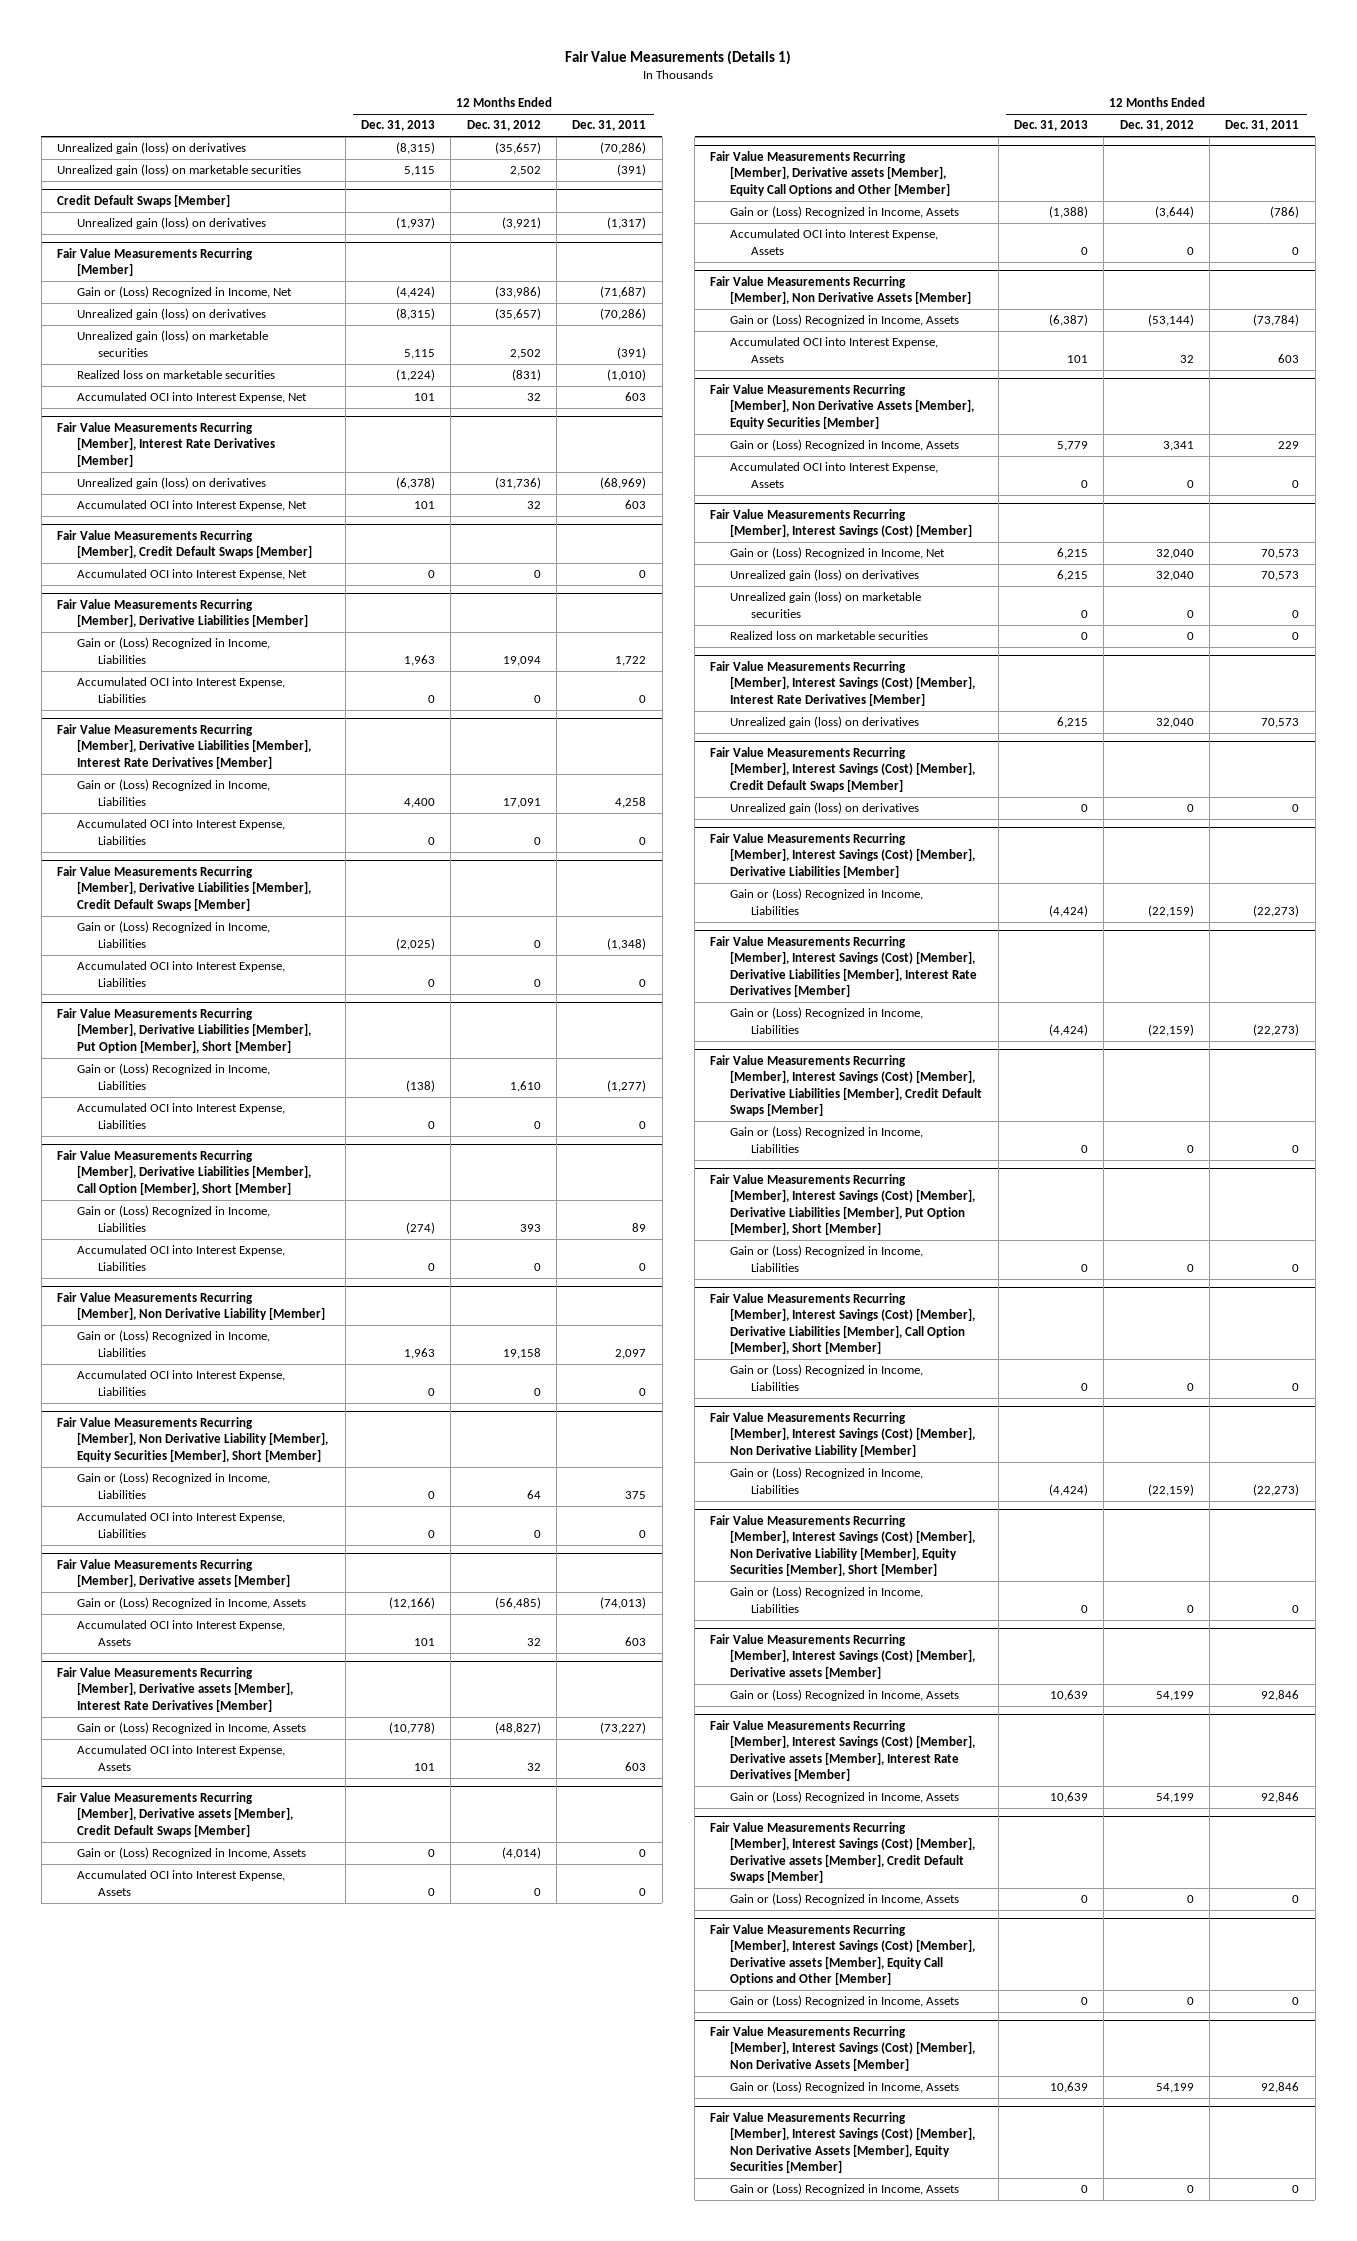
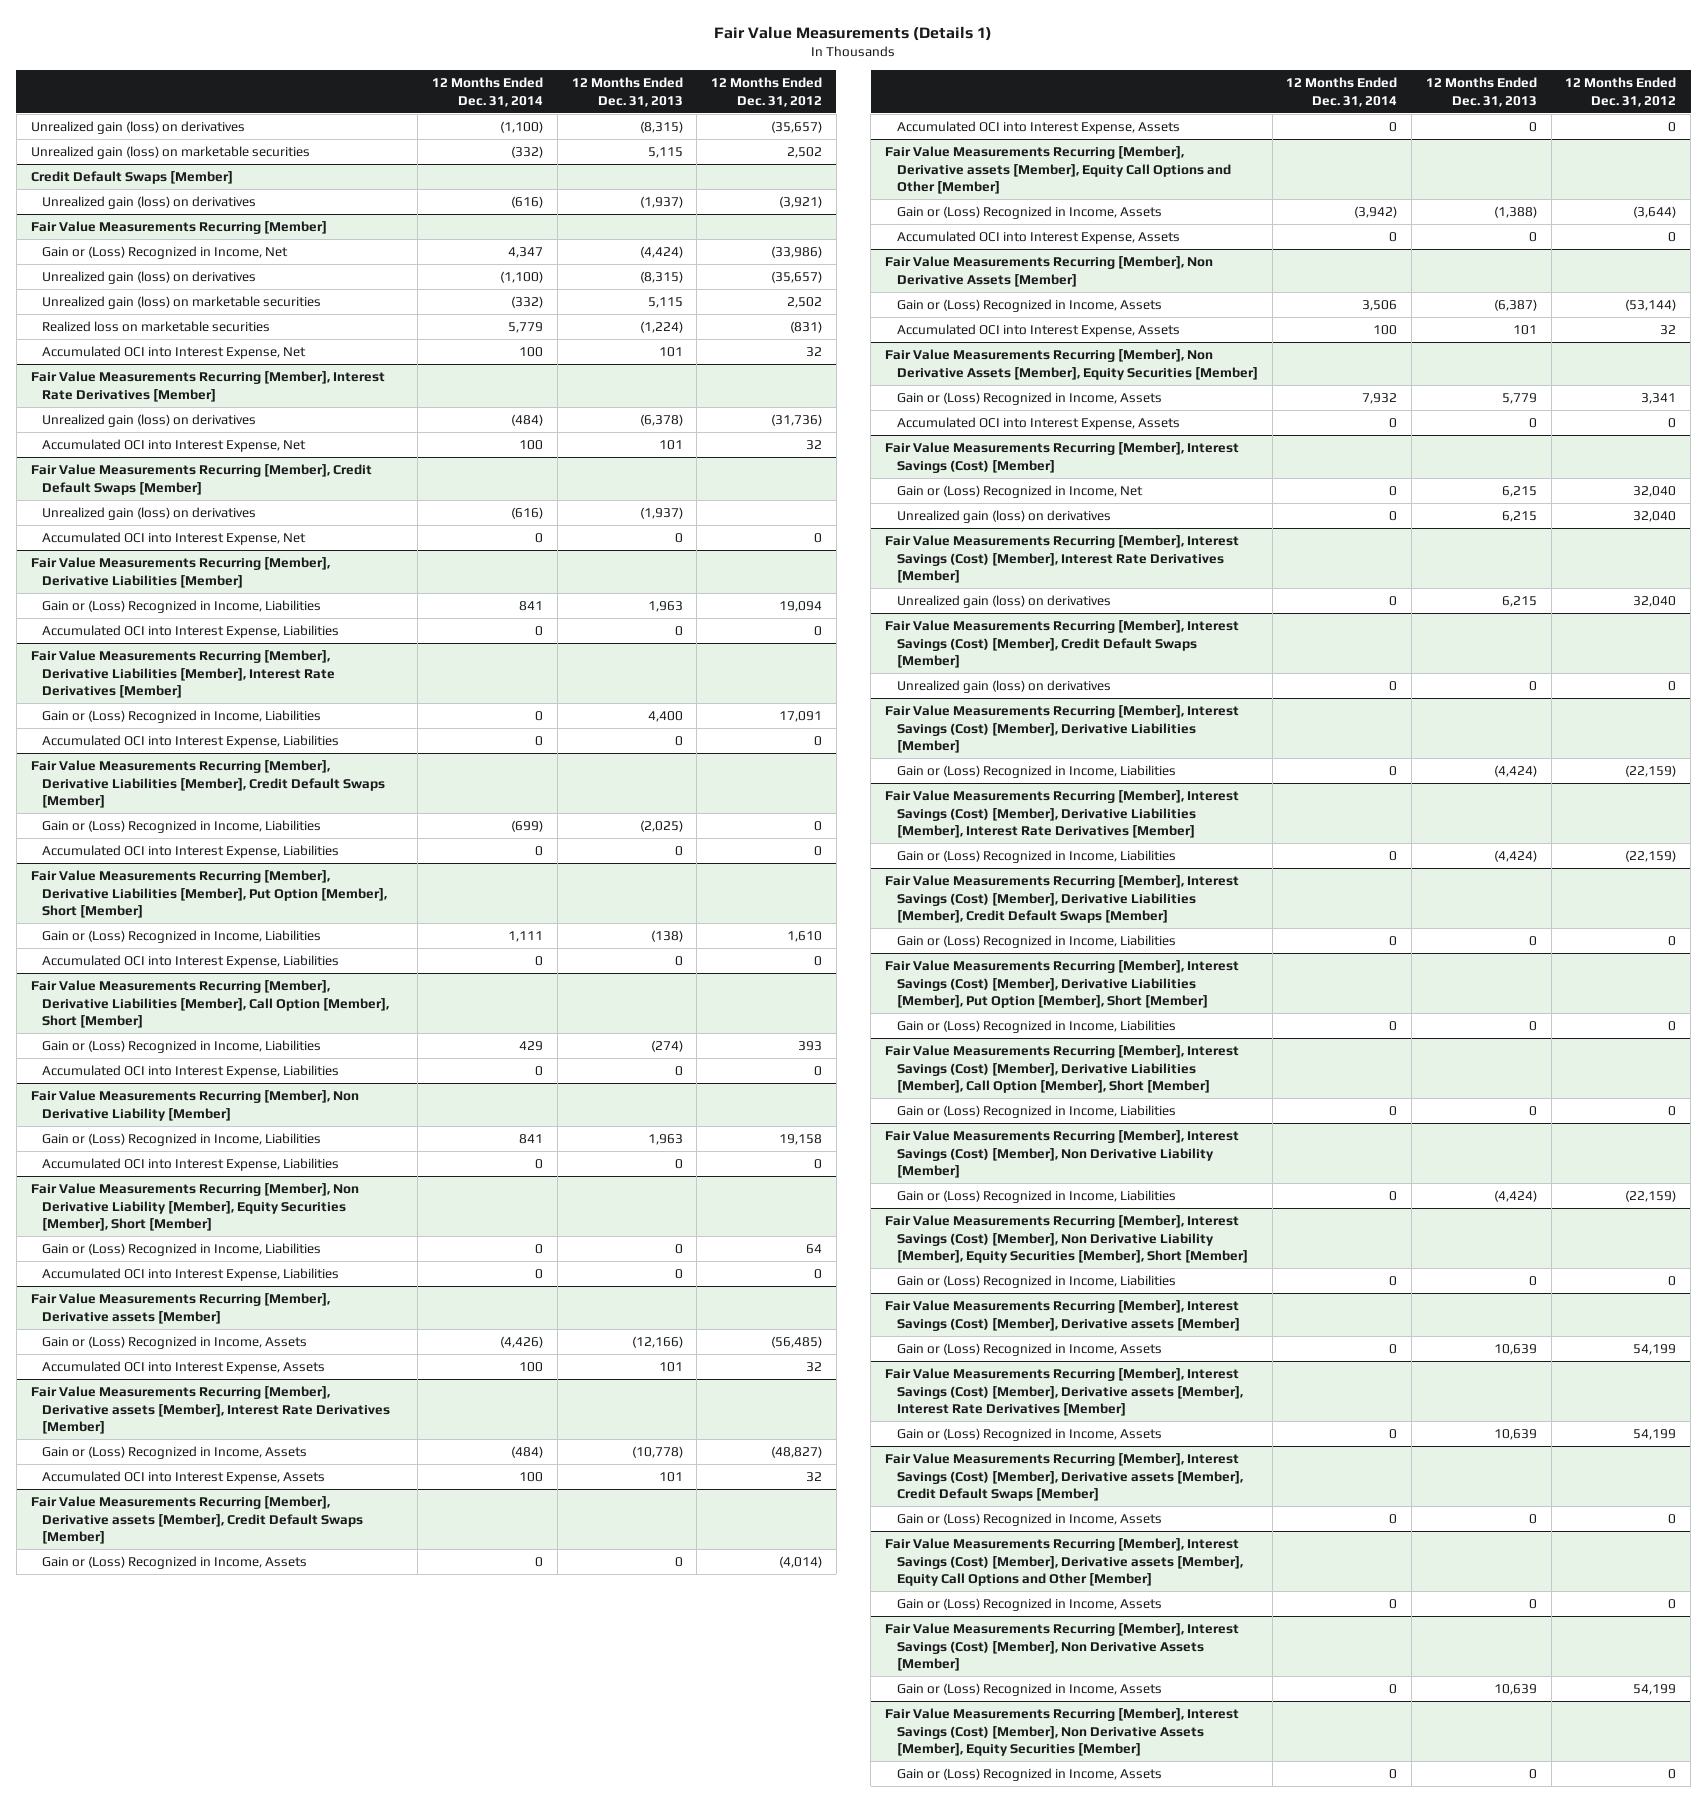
[572,120,647,132] Dec. 31, 2011 -> none
none -> [431,76,543,107] 12 Months Ended Dec. 31, 2014
none -> [42,507,257,521] Unrealized gain (loss) on derivatives
[730,591,922,618] Unrealized gain (loss) on marketable securities -> none
[730,631,929,641] Realized loss on marketable securities -> none

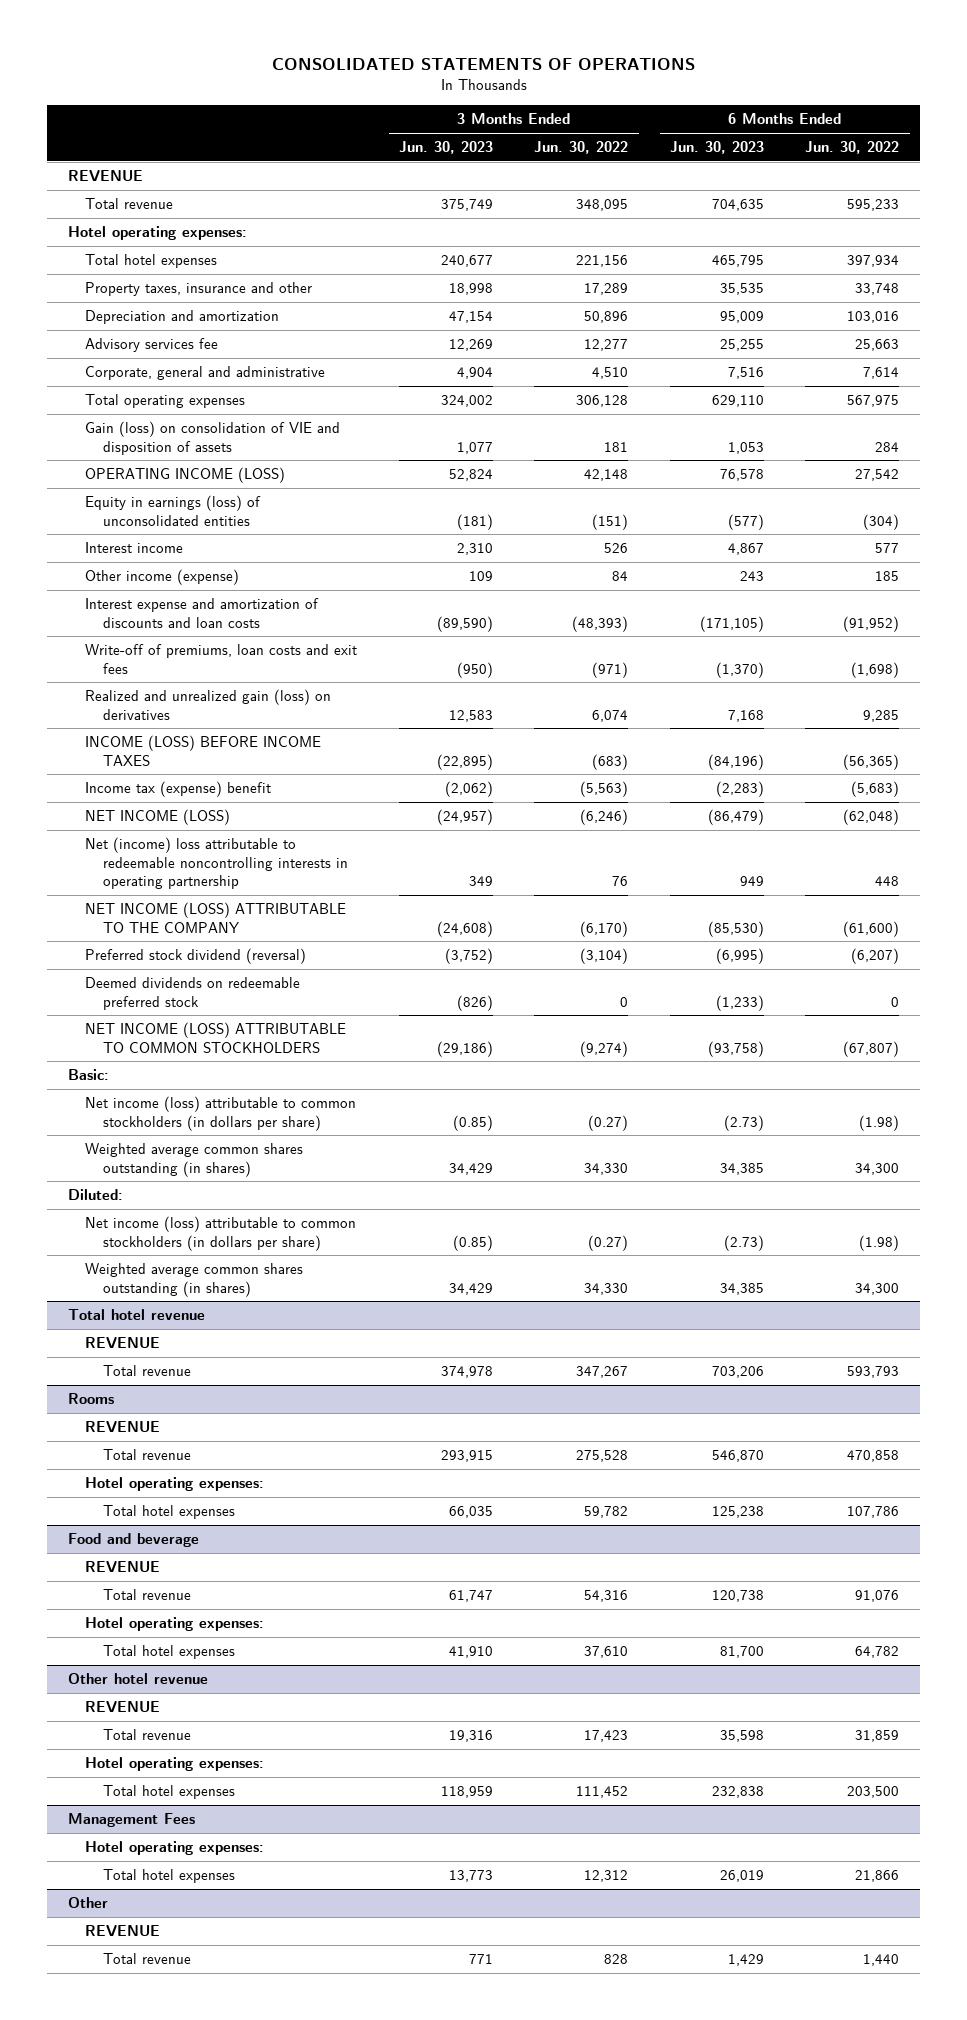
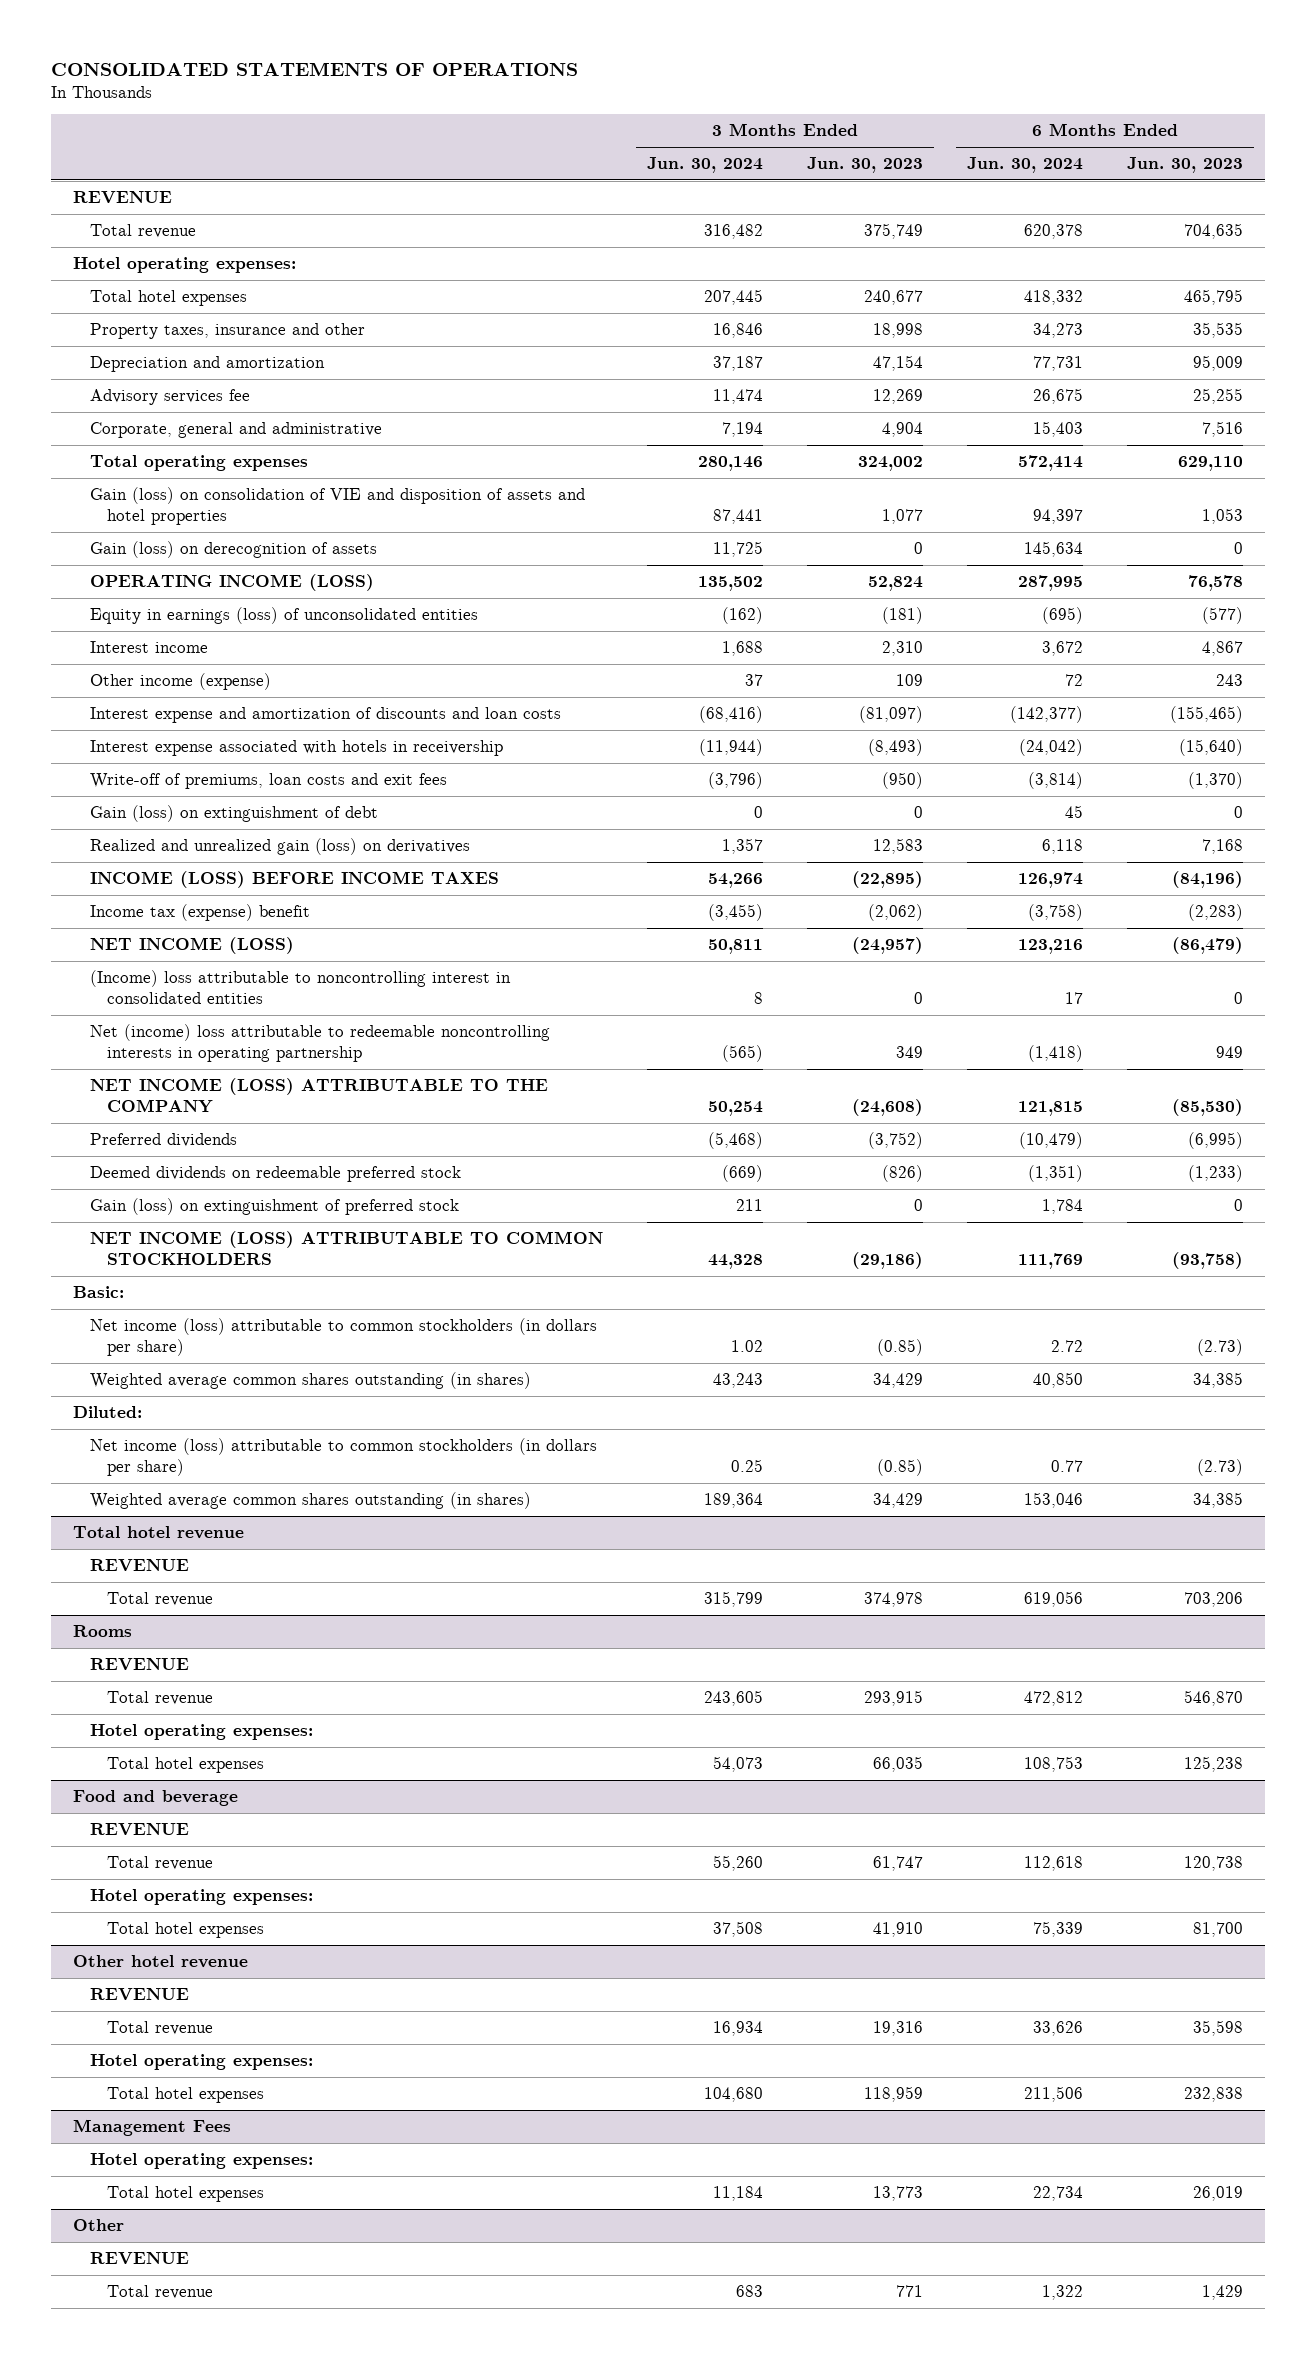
[534,141,629,155] Jun. 30, 2022 -> none
[805,141,900,155] Jun. 30, 2022 -> none
none -> [646,157,763,174] Jun. 30, 2024
none -> [967,157,1084,174] Jun. 30, 2024
[85,421,341,455] Gain (loss) on consolidation of VIE and disposition of assets -> [89,487,585,525] Gain (loss) on consolidation of VIE and disposition of assets and hotel properties
none -> [89,541,377,559] Gain (loss) on derecognition of assets
[436,615,493,632] (89,590) -> [859,706,924,724] (81,097)
[699,615,764,632] (171,105) -> [1170,706,1244,724] (155,465)
none -> [89,740,503,757] Interest expense associated with hotels in receivership
none -> [89,805,378,823] Gain (loss) on extinguishment of debt
none -> [89,970,511,1004] (Income) loss attributable to noncontrolling interest in consolidated entities
[85,948,307,965] Preferred stock dividend (reversal) -> [89,1133,237,1148] Preferred dividends
none -> [89,1198,459,1216] Gain (loss) on extinguishment of preferred stock

